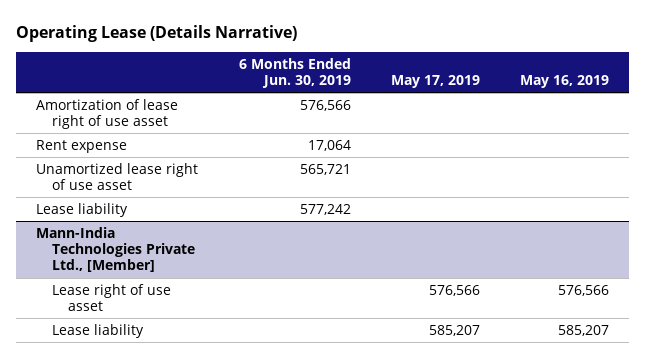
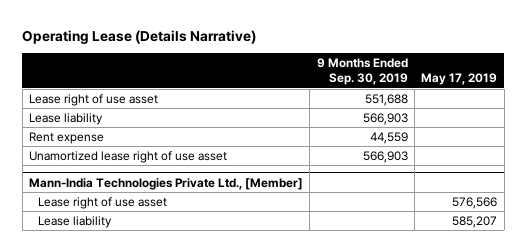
[238,57,351,88] 6 Months Ended Jun. 30, 2019 -> none
[519,74,609,88] May 16, 2019 -> none
none -> [316,57,408,86] 9 Months Ended Sep. 30, 2019
[36,99,179,130] Amortization of lease right of use asset -> [29,93,159,106] Lease right of use asset
[36,203,129,218] Lease liability -> [29,112,104,125] Lease liability

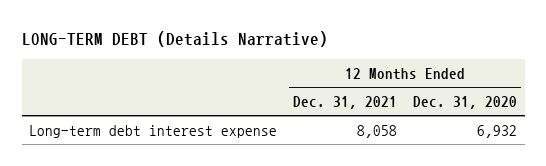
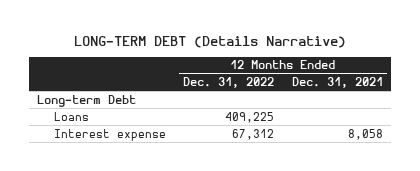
[412,95,517,109] Dec. 31, 2020 -> none
none -> [183,77,275,89] Dec. 31, 2022
none -> [37,94,137,107] Long-term Debt
none -> [54,111,90,121] Loans
[29,124,278,138] Long-term debt interest expense -> [54,128,167,141] Interest expense

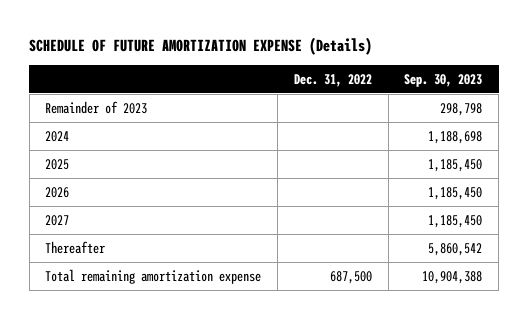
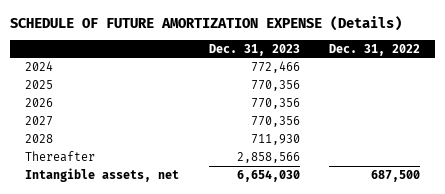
[404,73,483,87] Sep. 30, 2023 -> none
none -> [208,43,300,56] Dec. 31, 2023
[45,100,148,114] Remainder of 2023 -> none
none -> [24,134,53,144] 2028
[45,268,262,284] Total remaining amortization expense -> [24,168,179,183] Intangible assets, net

